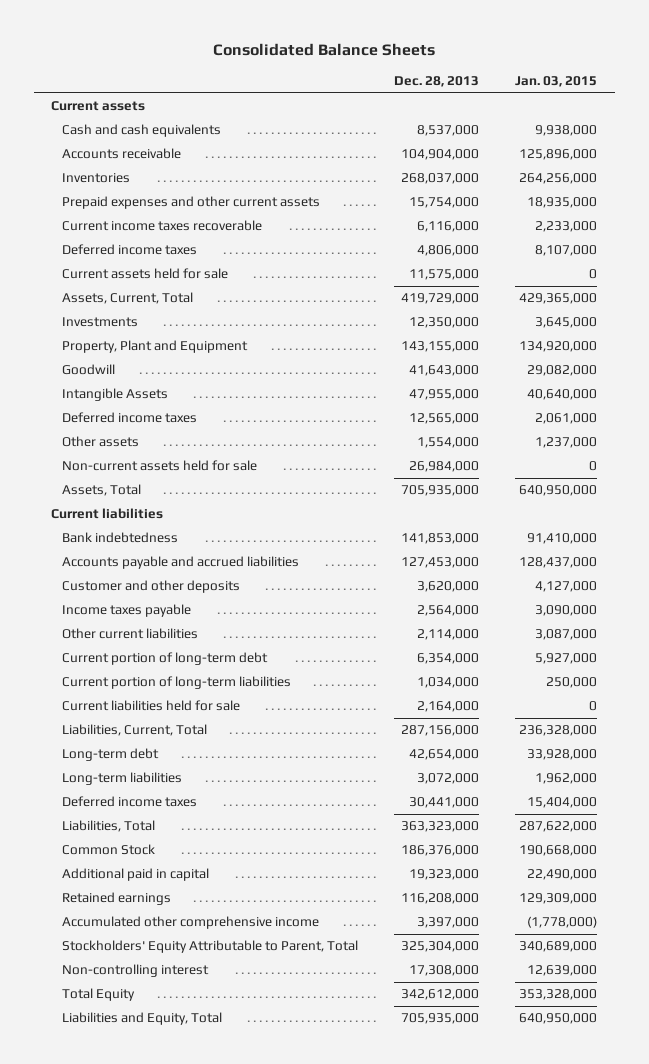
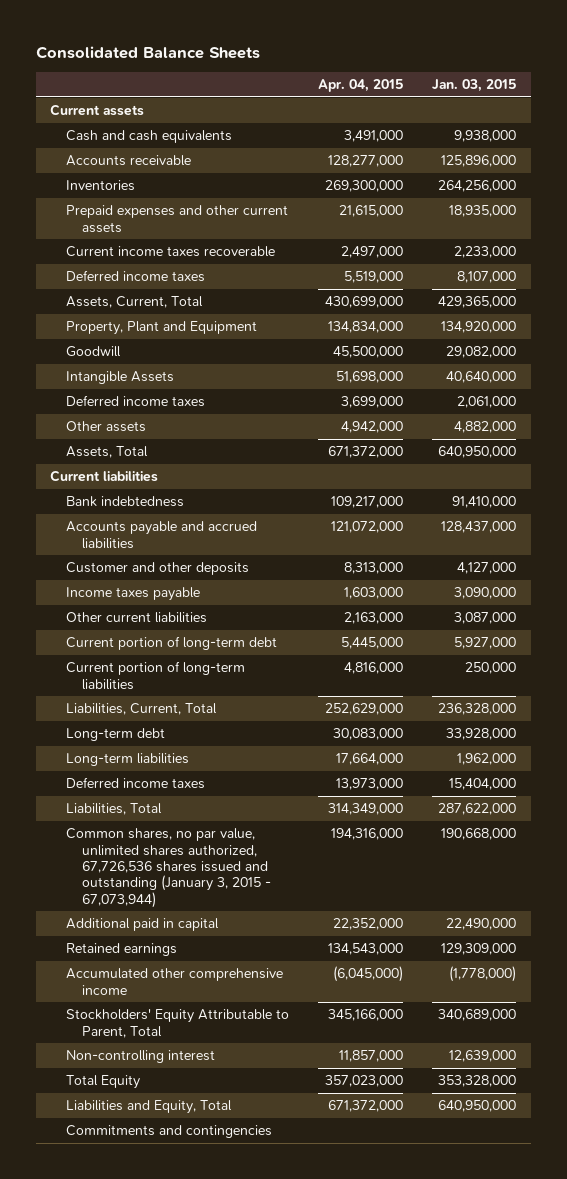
[394,75,480,87] Dec. 28, 2013 -> none
none -> [318,78,404,92] Apr. 04, 2015
[62,268,229,280] Current assets held for sale -> none
[62,317,139,328] Investments -> none
[62,460,258,472] Non-current assets held for sale -> none
[535,437,598,449] 1,237,000 -> [454,421,517,434] 4,882,000
[62,700,241,712] Current liabilities held for sale -> none
[62,844,156,856] Common Stock -> [65,828,271,908] Common shares, no par value, unlimited shares authorized, 67,726,536 shares issued and outstanding (January 3, 2015 - 67,073,944)
none -> [65,1125,272,1139] Commitments and contingencies

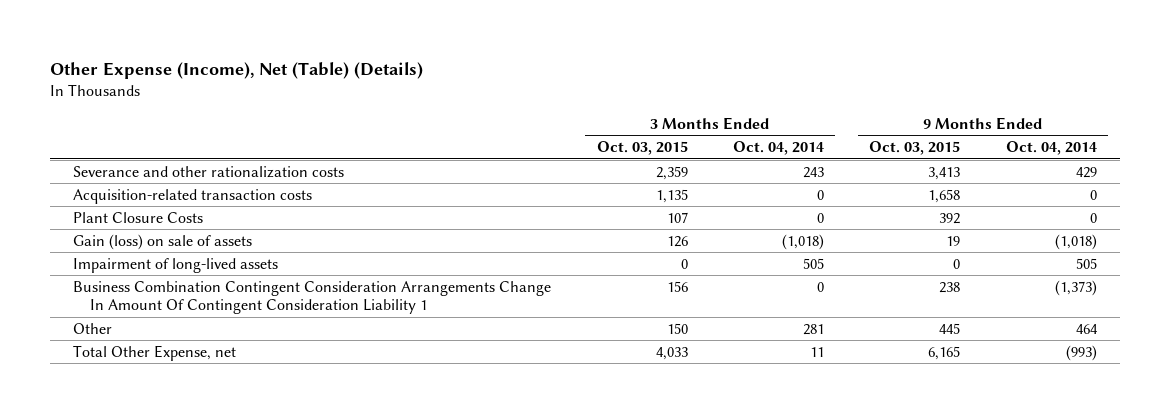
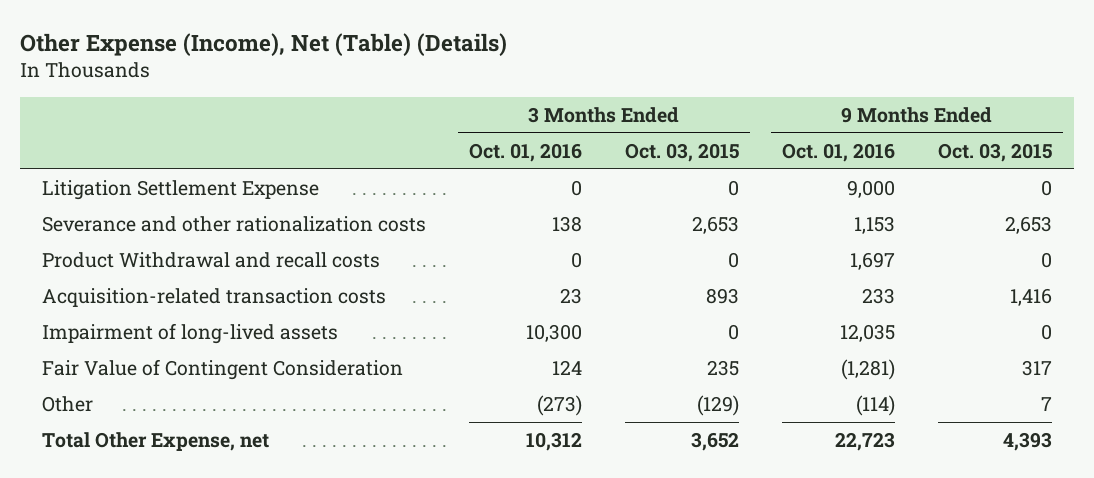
[733,141,825,156] Oct. 04, 2014 -> none
[1005,141,1097,156] Oct. 04, 2014 -> none
none -> [468,142,582,162] Oct. 01, 2016
none -> [782,142,896,162] Oct. 01, 2016
[73,211,204,223] Plant Closure Costs -> none
[73,233,253,250] Gain (loss) on sale of assets -> none
none -> [41,179,319,200] Litigation Settlement Expense
[655,165,688,180] 2,359 -> [692,215,740,234] 2,653
[928,166,961,180] 3,413 -> [1005,215,1053,234] 2,653
none -> [41,251,380,268] Product Withdrawal and recall costs
[655,188,688,203] 1,135 -> [706,287,740,304] 893
[928,188,961,203] 1,658 -> [1010,287,1053,306] 1,416
[73,280,552,315] Business Combination Contingent Consideration Arrangements Change In Amount Of Contingent Consideration Liability 1 -> [41,358,403,380] Fair Value of Contingent Consideration
[666,280,688,292] 156 -> [707,359,740,376] 235
[939,281,961,293] 238 -> [1022,359,1053,376] 317
[666,322,688,334] 150 -> [697,394,740,416] (129)
[939,322,961,334] 445 -> [1041,396,1053,411] 7
[655,346,688,360] 4,033 -> [691,431,740,451] 3,652
[928,345,961,360] 6,165 -> [1003,431,1053,451] 4,393

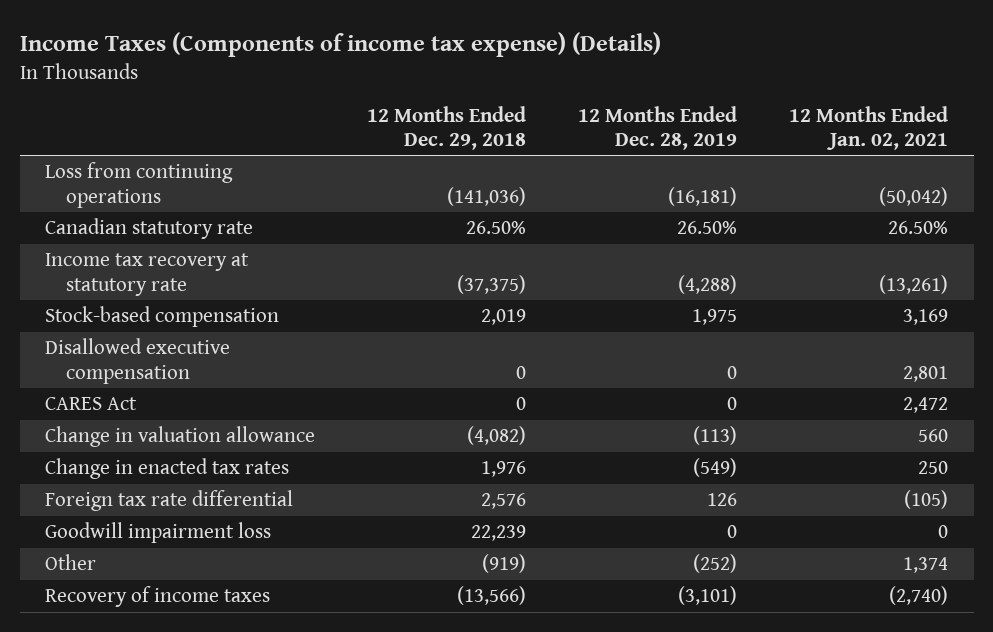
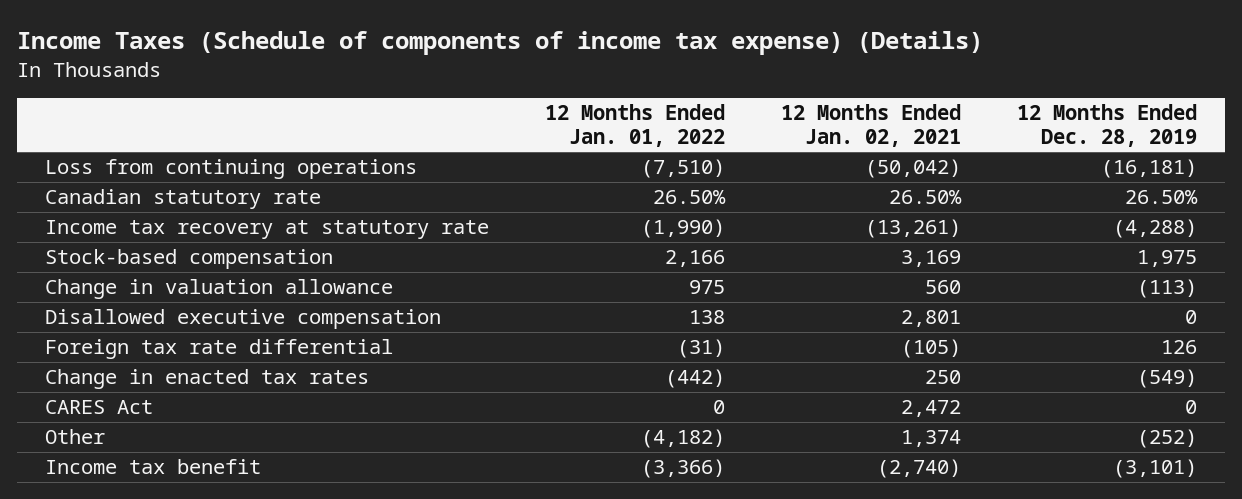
[19,32,661,58] Income Taxes (Components of income tax expense) (Details) -> [17,31,984,56] Income Taxes (Schedule of components of income tax expense) (Details)
[367,105,527,150] 12 Months Ended Dec. 29, 2018 -> none
none -> [545,104,726,148] 12 Months Ended Jan. 01, 2022
[45,338,231,384] Disallowed executive compensation -> [45,309,442,330] Disallowed executive compensation
[45,522,272,544] Goodwill impairment loss -> none
[45,458,290,480] Change in enacted tax rates -> [45,369,370,390] Change in enacted tax rates
[45,397,138,411] CARES Act -> [45,400,154,415] CARES Act
[45,586,271,608] Recovery of income taxes -> [45,459,262,475] Income tax benefit

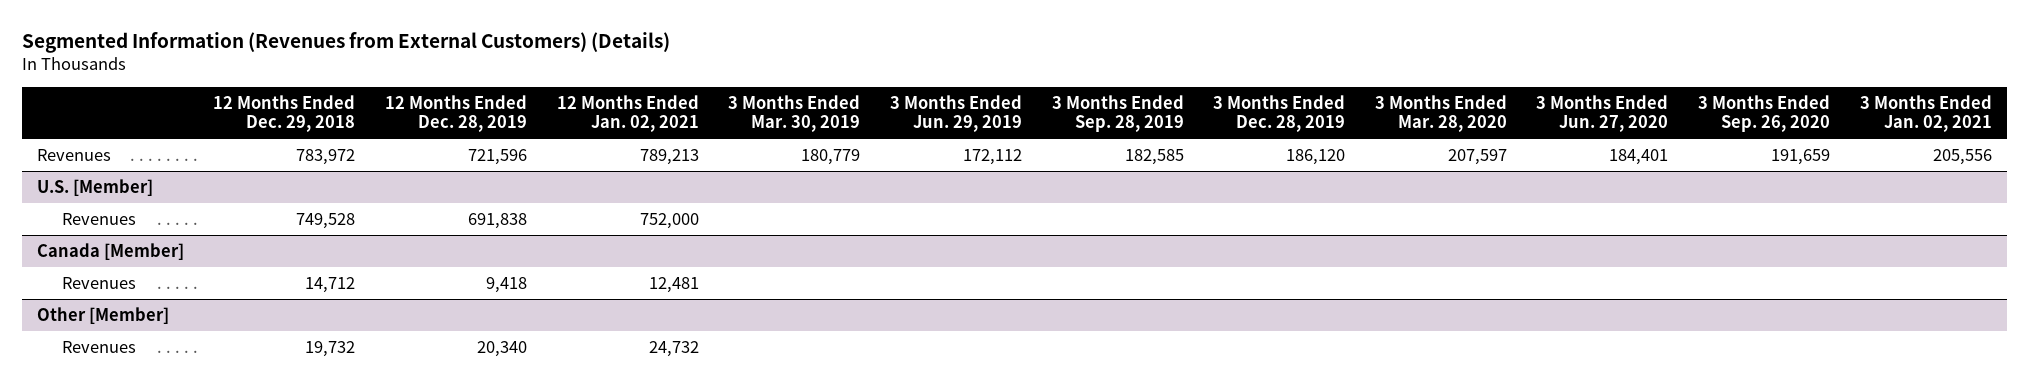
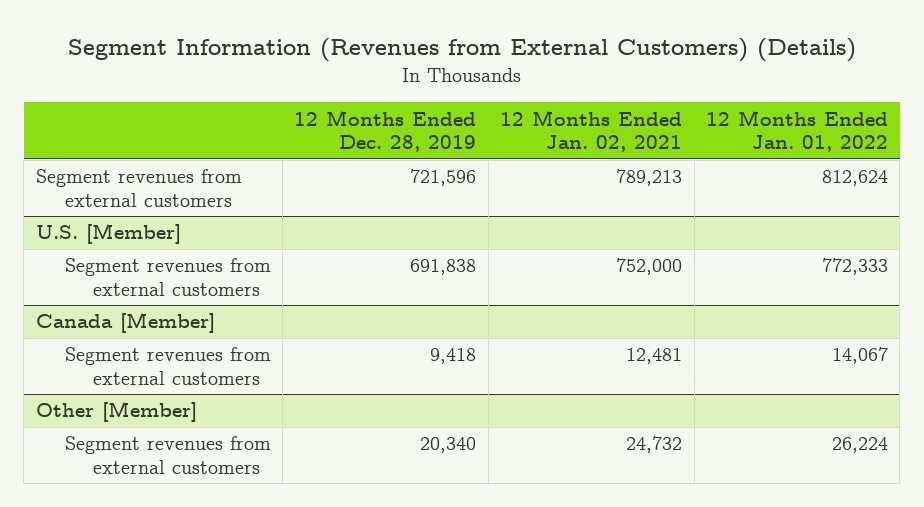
[21,31,670,53] Segmented Information (Revenues from External Customers) (Details) -> [67,38,856,63] Segment Information (Revenues from External Customers) (Details)
[213,94,356,133] 12 Months Ended Dec. 29, 2018 -> none
[728,94,861,133] 3 Months Ended Mar. 30, 2019 -> none
[889,94,1022,133] 3 Months Ended Jun. 29, 2019 -> none
[1051,94,1184,133] 3 Months Ended Sep. 28, 2019 -> none
[1213,94,1346,133] 3 Months Ended Dec. 28, 2019 -> none
[1374,94,1507,133] 3 Months Ended Mar. 28, 2020 -> none
[1536,94,1669,133] 3 Months Ended Jun. 27, 2020 -> none
[1698,94,1831,133] 3 Months Ended Sep. 26, 2020 -> none
[1859,94,1992,133] 3 Months Ended Jan. 02, 2021 -> none
none -> [705,109,888,153] 12 Months Ended Jan. 01, 2022
[36,149,111,162] Revenues -> [35,169,242,207] Segment revenues from external customers
[62,213,137,226] Revenues -> [64,258,271,296] Segment revenues from external customers
[62,277,137,290] Revenues -> [64,347,271,385] Segment revenues from external customers
[62,341,137,354] Revenues -> [64,436,271,474] Segment revenues from external customers

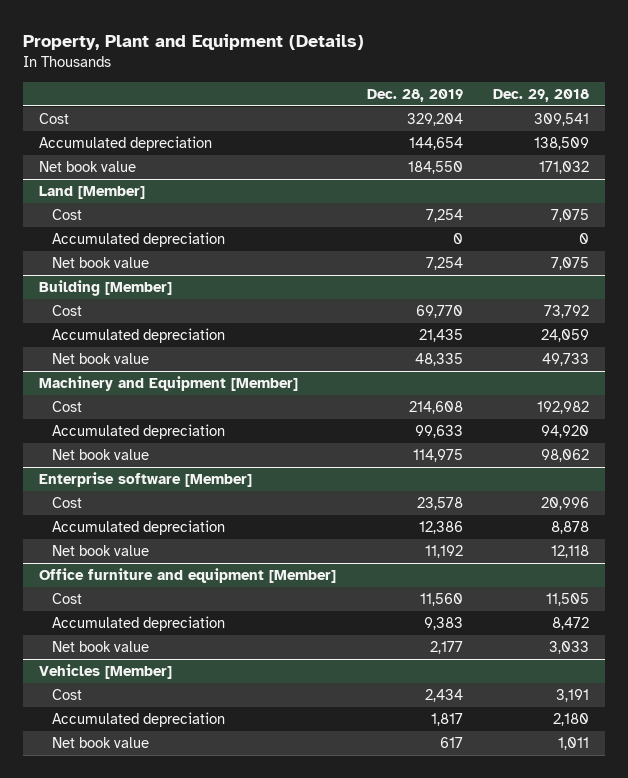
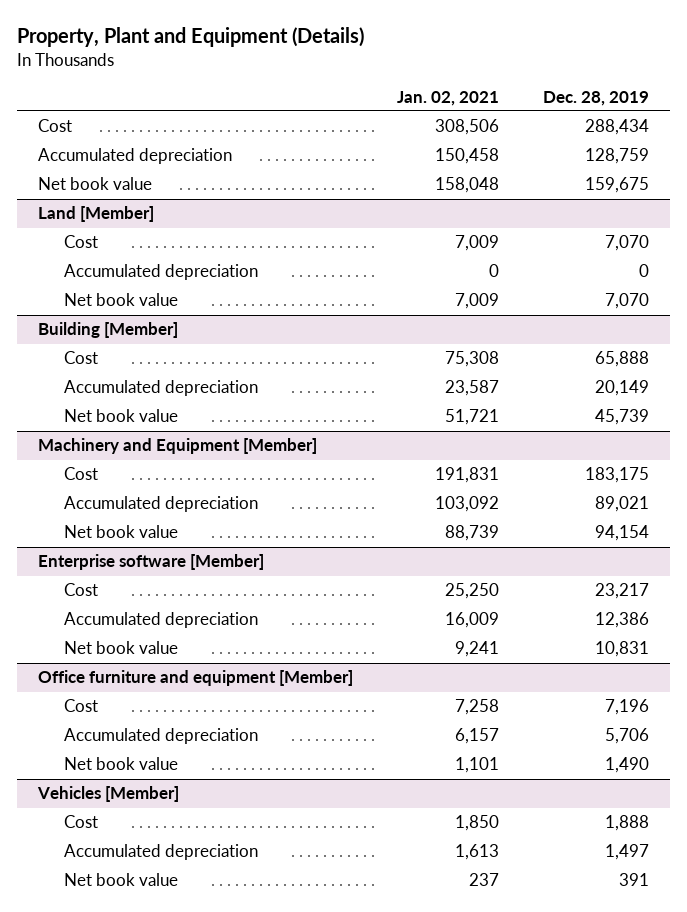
[493,89,590,103] Dec. 29, 2018 -> none
none -> [396,90,499,106] Jan. 02, 2021
[406,112,463,126] 329,204 -> [584,119,649,136] 288,434
[408,136,463,150] 144,654 -> [584,148,649,165] 128,759
[407,160,463,174] 184,550 -> [584,177,649,194] 159,675
[425,208,463,222] 7,254 -> [604,235,649,252] 7,070
[425,256,463,270] 7,254 -> [604,293,649,310] 7,070
[415,304,463,318] 69,770 -> [594,351,649,368] 65,888
[418,328,463,342] 21,435 -> [594,380,649,397] 20,149
[414,352,463,366] 48,335 -> [594,409,649,426] 45,739
[408,400,463,414] 214,608 -> [584,467,649,484] 183,175
[414,424,463,438] 99,633 -> [594,496,649,513] 89,021
[412,448,463,462] 114,975 -> [594,525,649,542] 94,154
[416,496,463,510] 23,578 -> [594,583,649,600] 23,217
[424,544,463,558] 11,192 -> [594,641,649,658] 10,831
[419,592,463,606] 11,560 -> [604,699,649,716] 7,196
[423,616,463,630] 9,383 -> [604,728,649,745] 5,706
[429,640,463,654] 2,177 -> [604,757,649,774] 1,490
[424,688,463,702] 2,434 -> [604,815,649,832] 1,888
[430,712,463,726] 1,817 -> [604,844,649,861] 1,497
[439,736,463,748] 617 -> [618,873,649,887] 391

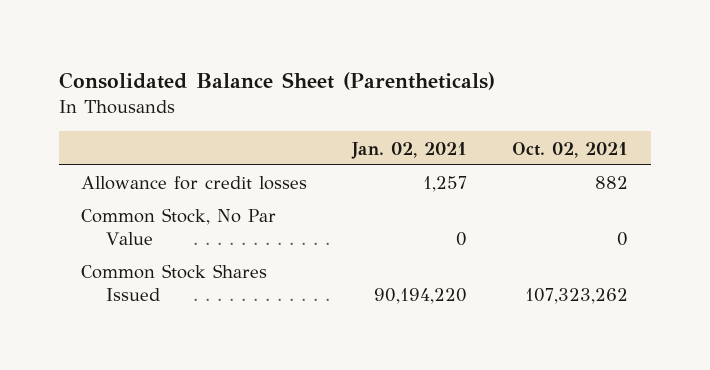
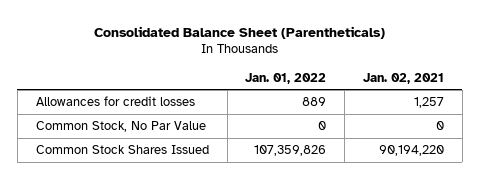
[512,141,629,158] Oct. 02, 2021 -> none
none -> [245,72,327,84] Jan. 01, 2022
[81,176,308,191] Allowance for credit losses -> [35,96,195,107] Allowances for credit losses

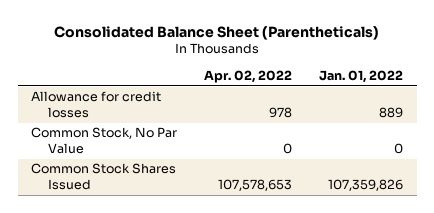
[362,72,444,84] Jan. 02, 2021 -> none
none -> [204,70,293,84] Apr. 02, 2022
[35,96,195,107] Allowances for credit losses -> [31,91,162,119] Allowance for credit losses

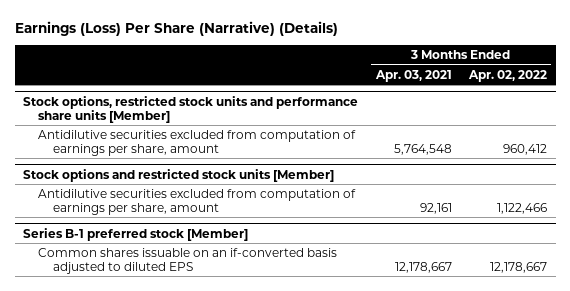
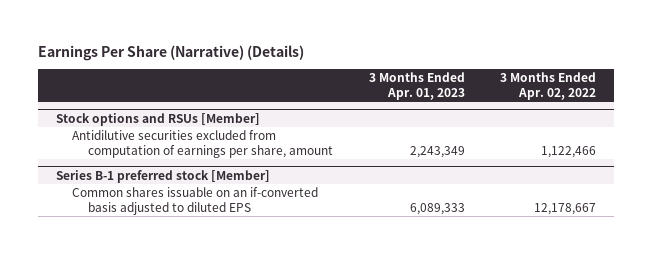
[14,21,338,37] Earnings (Loss) Per Share (Narrative) (Details) -> [37,44,304,61] Earnings Per Share (Narrative) (Details)
[374,69,452,82] Apr. 03, 2021 -> none
none -> [368,72,465,101] 3 Months Ended Apr. 01, 2023
[23,95,359,123] Stock options, restricted stock units and performance share units [Member] -> none
[38,129,357,156] Antidilutive securities excluded from computation of earnings per share, amount -> none
[23,168,335,182] Stock options and restricted stock units [Member] -> [55,112,260,126] Stock options and RSUs [Member]

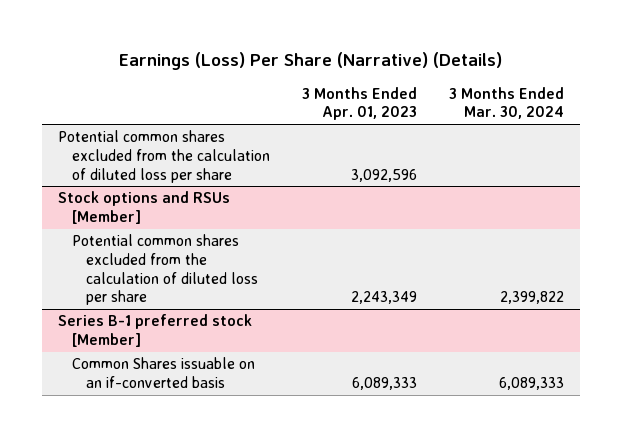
[37,44,304,61] Earnings Per Share (Narrative) (Details) -> [118,51,502,70] Earnings (Loss) Per Share (Narrative) (Details)
[500,72,597,101] 3 Months Ended Apr. 02, 2022 -> none
none -> [449,86,565,120] 3 Months Ended Mar. 30, 2024
none -> [57,130,270,183] Potential common shares excluded from the calculation of diluted loss per share
[71,130,334,158] Antidilutive securities excluded from computation of earnings per share, amount -> [71,234,258,306] Potential common shares excluded from the calculation of diluted loss per share
[71,187,318,215] Common shares issuable on an if-converted basis adjusted to diluted EPS -> [71,357,255,388] Common Shares issuable on an if-converted basis

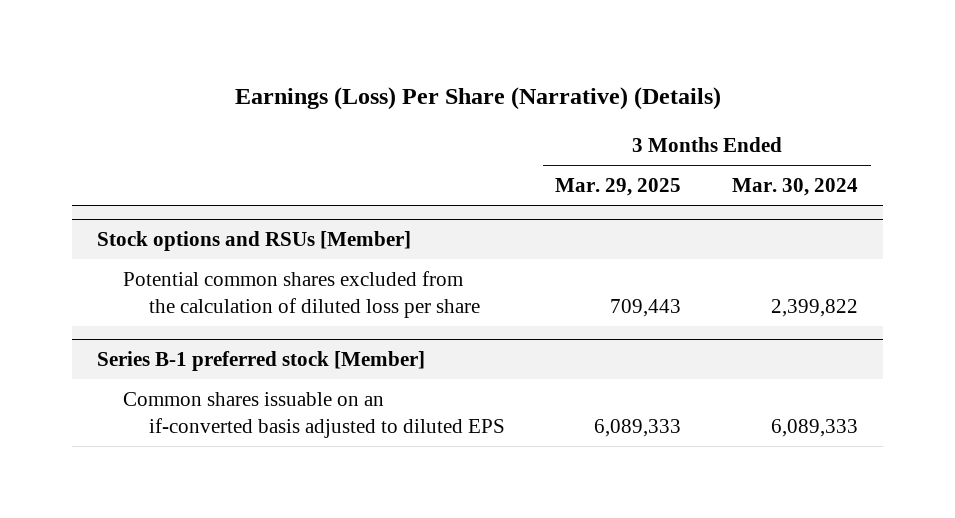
[301,86,417,121] 3 Months Ended Apr. 01, 2023 -> none
none -> [555,178,682,197] Mar. 29, 2025
[57,130,270,183] Potential common shares excluded from the calculation of diluted loss per share -> none
[71,357,255,388] Common Shares issuable on an if-converted basis -> [123,391,505,438] Common shares issuable on an if-converted basis adjusted to diluted EPS

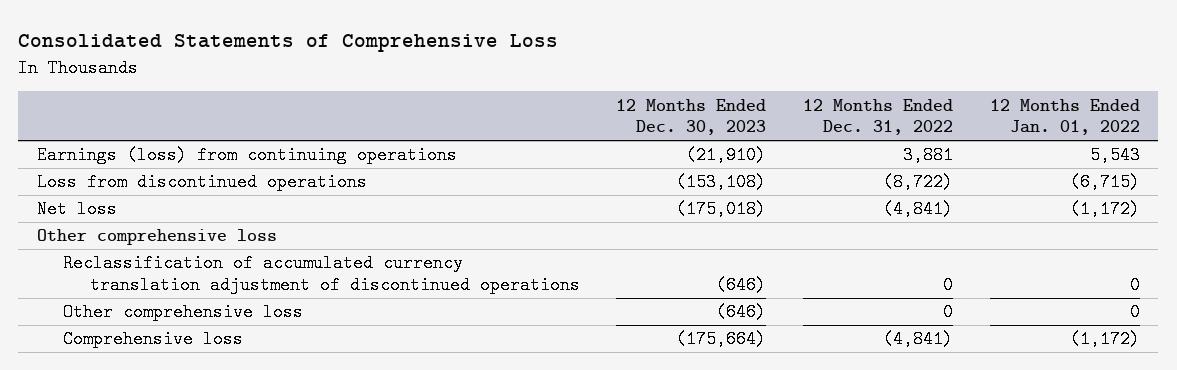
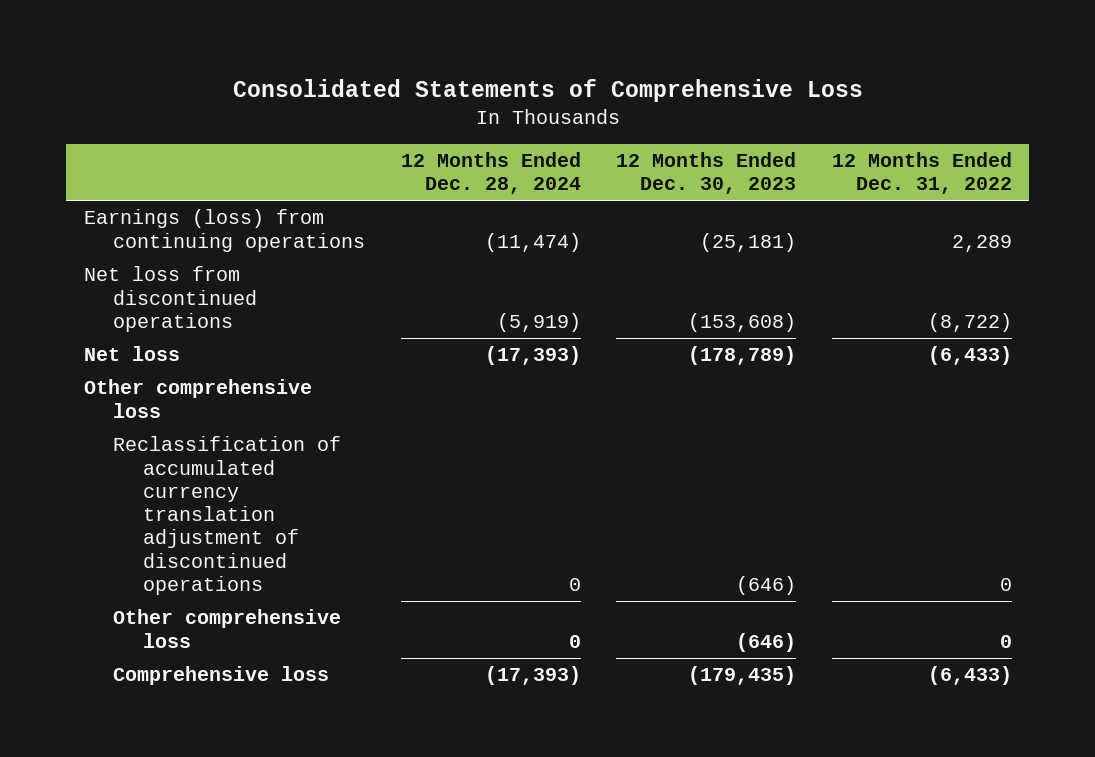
[989,98,1140,136] 12 Months Ended Jan. 01, 2022 -> none
none -> [400,151,581,195] 12 Months Ended Dec. 28, 2024
[686,146,767,165] (21,910) -> [700,232,797,252] (25,181)
[903,146,954,165] 3,881 -> [951,234,1012,252] 2,289
[36,173,367,192] Loss from discontinued operations -> [83,266,258,332] Net loss from discontinued operations
[676,173,767,192] (153,108) -> [688,312,797,332] (153,608)
[676,200,767,219] (175,018) -> [688,346,797,366] (178,789)
[883,200,954,219] (4,841) -> [927,346,1012,366] (6,433)
[676,330,767,349] (175,664) -> [688,666,797,686] (179,435)
[883,330,954,349] (4,841) -> [927,666,1012,686] (6,433)

